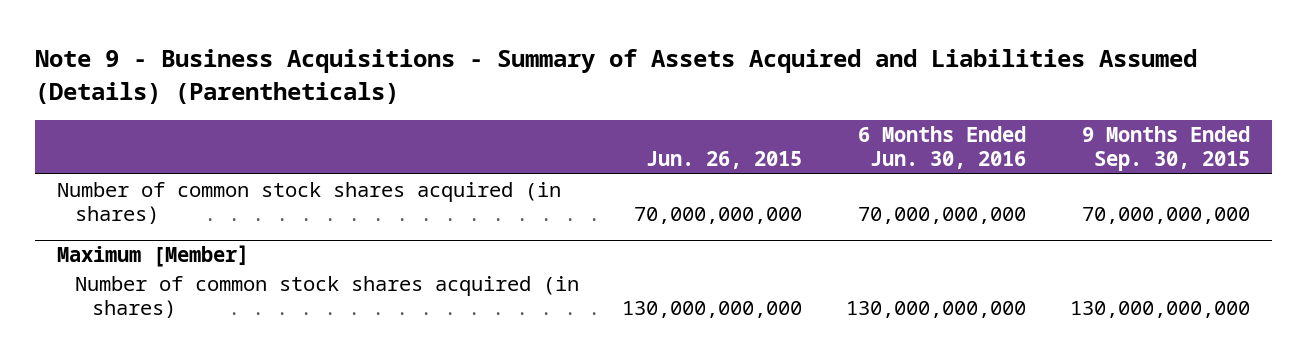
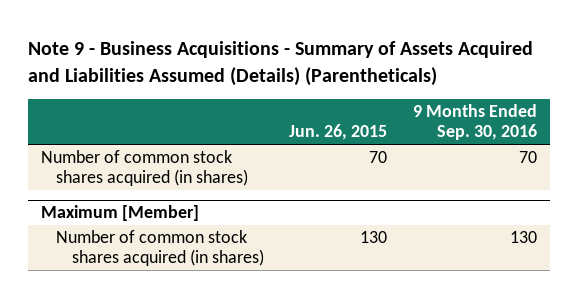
[858,126,1027,170] 6 Months Ended Jun. 30, 2016 -> none
[1081,126,1250,172] 9 Months Ended Sep. 30, 2015 -> none
none -> [413,104,538,141] 9 Months Ended Sep. 30, 2016
[634,207,803,225] 70,000,000,000 -> [369,151,388,164] 70
[622,301,803,319] 130,000,000,000 -> [360,231,388,244] 130

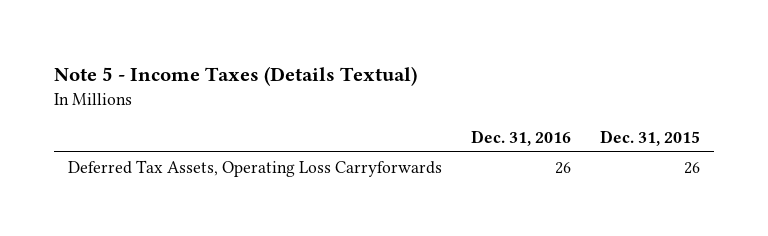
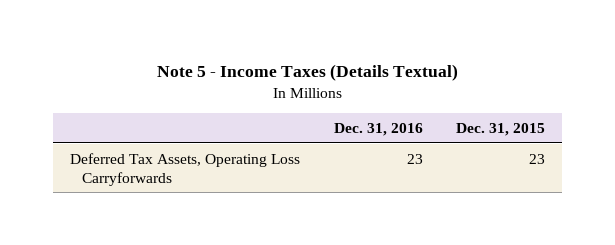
[554,162,571,175] 26 -> [406,153,423,164] 23
[683,162,700,175] 26 -> [528,153,545,164] 23

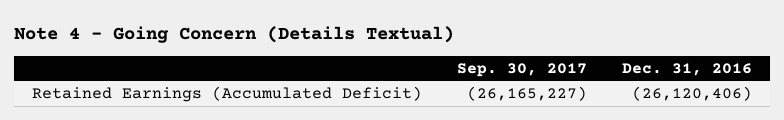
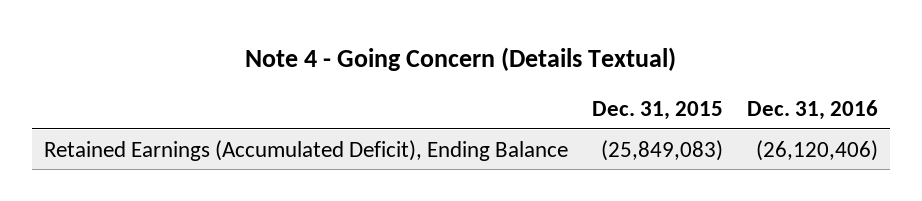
[456,62,587,77] Sep. 30, 2017 -> none
none -> [592,101,724,121] Dec. 31, 2015
[31,86,422,103] Retained Earnings (Accumulated Deficit) -> [43,139,568,161] Retained Earnings (Accumulated Deficit), Ending Balance

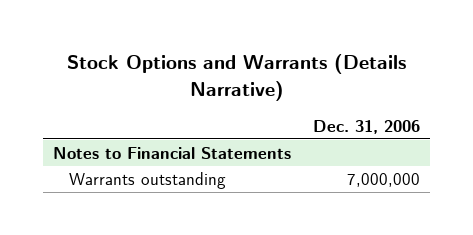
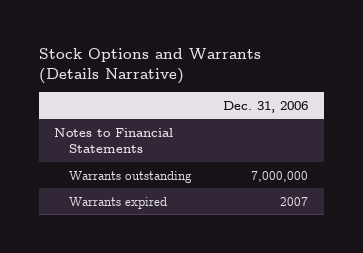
none -> [69,196,168,209] Warrants expired

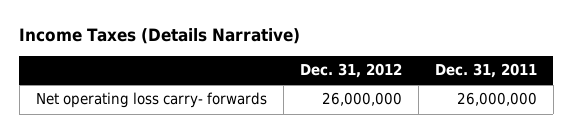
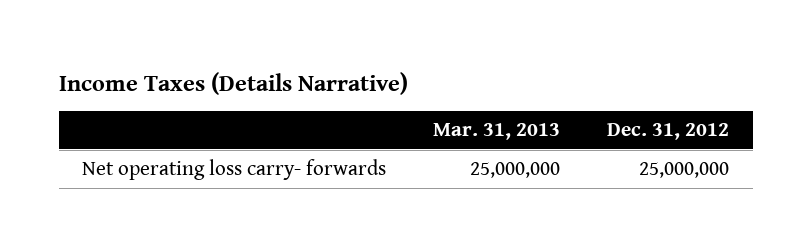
[434,63,537,79] Dec. 31, 2011 -> none
none -> [433,123,561,141] Mar. 31, 2013
[321,92,402,107] 26,000,000 -> [639,162,730,179] 25,000,000

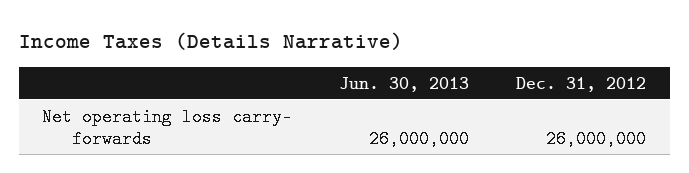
[433,123,561,141] Mar. 31, 2013 -> none
none -> [339,76,470,92] Jun. 30, 2013
[639,162,730,179] 25,000,000 -> [546,130,647,149] 26,000,000

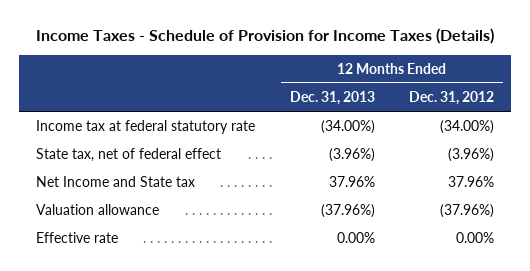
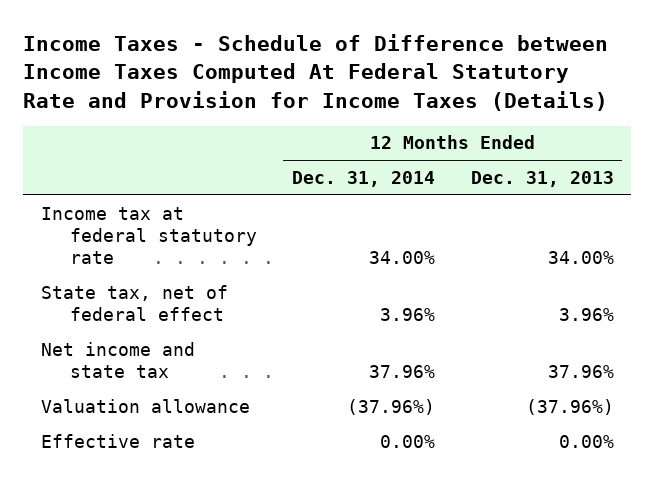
[36,27,495,44] Income Taxes - Schedule of Provision for Income Taxes (Details) -> [23,34,609,111] Income Taxes - Schedule of Difference between Income Taxes Computed At Federal Statutory Rate and Provision for Income Taxes (Details)
[409,91,495,106] Dec. 31, 2012 -> none
none -> [292,171,436,188] Dec. 31, 2014
[320,120,375,135] (34.00%) -> [547,250,614,264] 34.00%
[328,148,375,163] (3.96%) -> [558,307,614,321] 3.96%
[36,176,196,188] Net Income and State tax -> [41,341,196,378] Net income and state tax

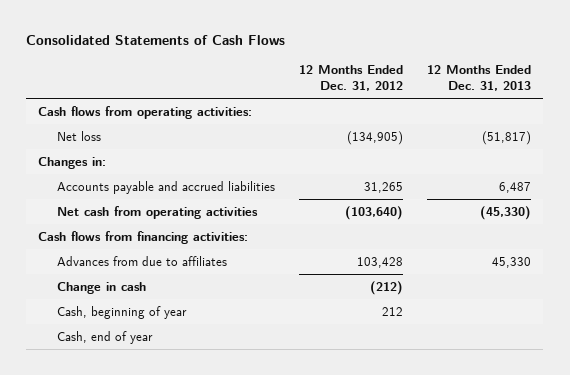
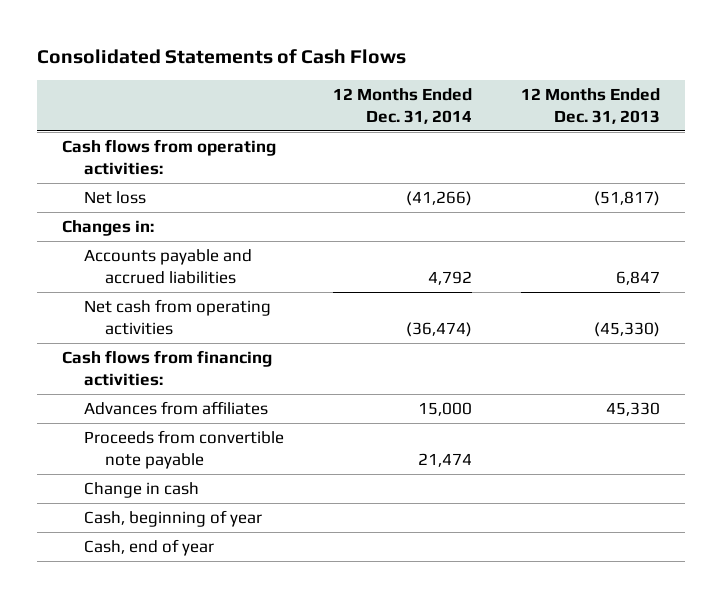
[298,65,403,92] 12 Months Ended Dec. 31, 2012 -> none
none -> [332,88,472,124] 12 Months Ended Dec. 31, 2014
[499,181,532,193] 6,487 -> [616,270,661,285] 6,847
[56,255,227,266] Advances from due to affiliates -> [83,400,268,415] Advances from affiliates
none -> [83,429,284,469] Proceeds from convertible note payable

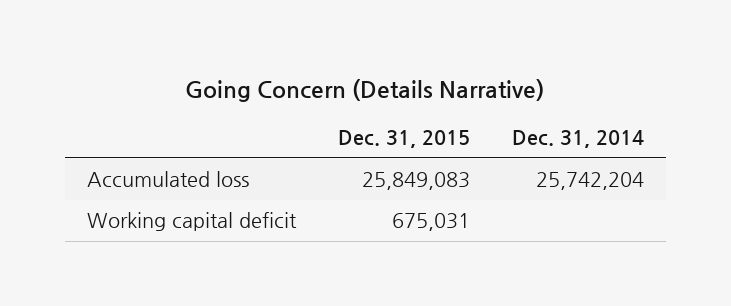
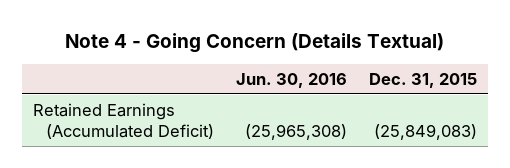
[185,78,545,102] Going Concern (Details Narrative) -> [64,32,444,53] Note 4 - Going Concern (Details Textual)
[512,130,645,149] Dec. 31, 2014 -> none
none -> [236,72,348,88] Jun. 30, 2016
[86,212,297,232] Working capital deficit -> none
[86,171,249,188] Accumulated loss -> [32,102,215,140] Retained Earnings (Accumulated Deficit)
[361,172,470,191] 25,849,083 -> [373,124,477,141] (25,849,083)

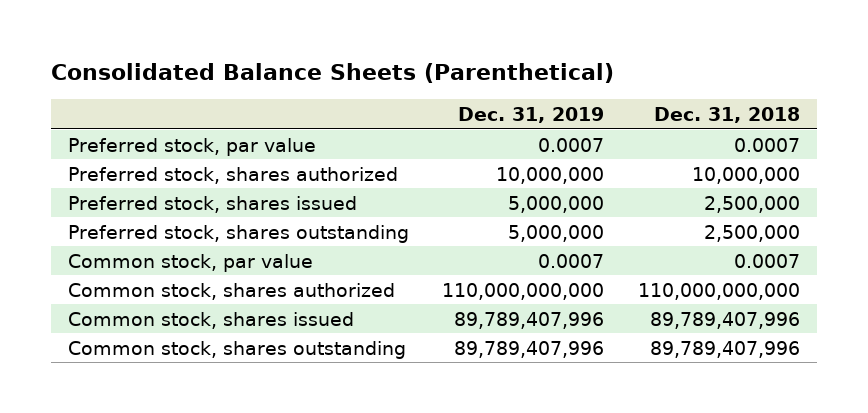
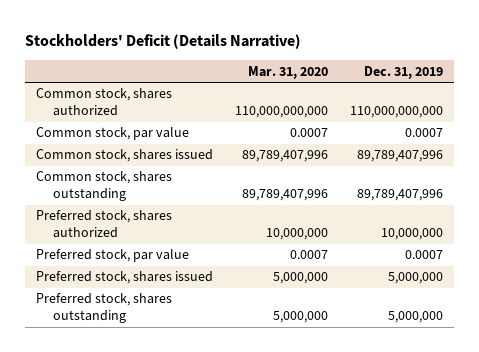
[50,63,614,84] Consolidated Balance Sheets (Parenthetical) -> [24,34,301,50] Stockholders' Deficit (Details Narrative)
[654,107,801,124] Dec. 31, 2018 -> none
none -> [248,65,329,79] Mar. 31, 2020
[67,253,313,272] Common stock, par value -> [35,127,189,141] Common stock, par value
[67,166,398,184] Preferred stock, shares authorized -> [35,210,172,239] Preferred stock, shares authorized
[67,137,316,156] Preferred stock, par value -> [35,249,189,263] Preferred stock, par value
[67,195,357,213] Preferred stock, shares issued -> [35,271,213,285] Preferred stock, shares issued
[67,224,409,243] Preferred stock, shares outstanding -> [35,293,172,324] Preferred stock, shares outstanding

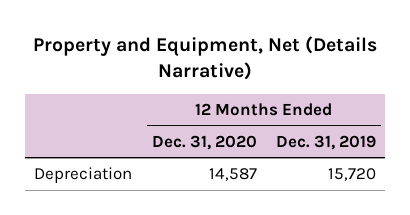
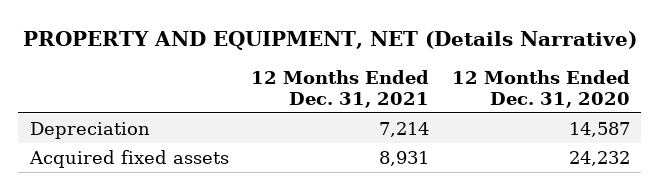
[33,35,378,80] Property and Equipment, Net (Details Narrative) -> [22,30,637,50] PROPERTY AND EQUIPMENT, NET (Details Narrative)
[275,134,376,150] Dec. 31, 2019 -> none
none -> [251,70,430,108] 12 Months Ended Dec. 31, 2021
none -> [28,150,229,169] Acquired fixed assets

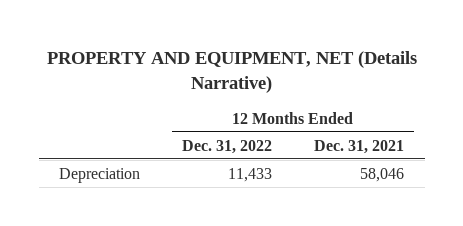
[452,70,631,108] 12 Months Ended Dec. 31, 2020 -> none
none -> [182,139,273,154] Dec. 31, 2022
[28,150,229,169] Acquired fixed assets -> none
[379,122,430,138] 7,214 -> [359,167,404,182] 58,046

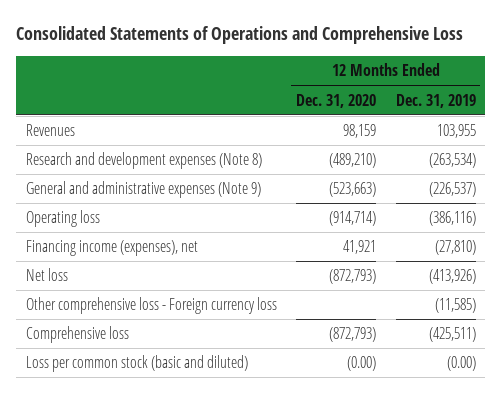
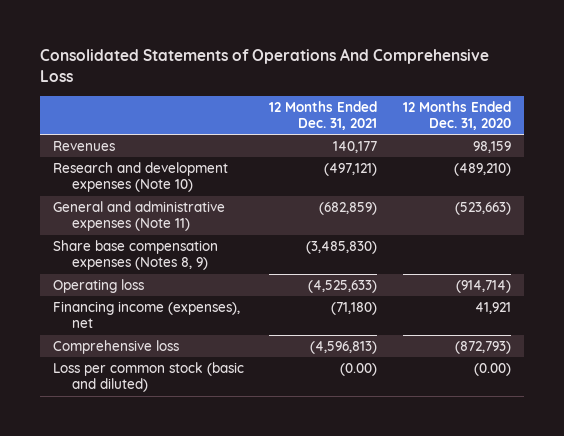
[15,26,463,45] Consolidated Statements of Operations and Comprehensive Loss -> [40,48,490,83] Consolidated Statements of Operations And Comprehensive Loss
[395,93,476,108] Dec. 31, 2019 -> none
none -> [269,100,378,131] 12 Months Ended Dec. 31, 2021
[25,152,262,170] Research and development expenses (Note 8) -> [52,161,228,193] Research and development expenses (Note 10)
[25,181,261,199] General and administrative expenses (Note 9) -> [52,200,225,232] General and administrative expenses (Note 11)
none -> [52,239,218,271] Share base compensation expenses (Notes 8, 9)
[25,268,68,282] Net loss -> none
[25,297,277,315] Other comprehensive loss - Foreign currency loss -> none

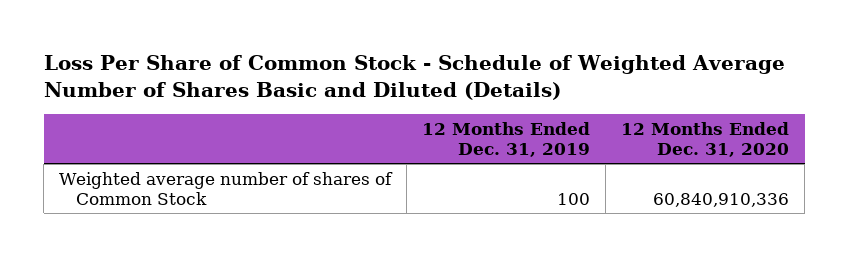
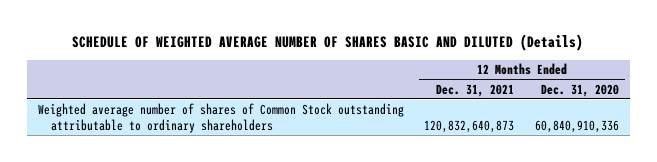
[43,55,785,100] Loss Per Share of Common Stock - Schedule of Weighted Average Number of Shares Basic and Diluted (Details) -> [72,34,584,52] SCHEDULE OF WEIGHTED AVERAGE NUMBER OF SHARES BASIC AND DILUTED (Details)
[422,122,591,157] 12 Months Ended Dec. 31, 2019 -> none
none -> [436,83,515,97] Dec. 31, 2021
[59,171,394,205] Weighted average number of shares of Common Stock -> [37,103,404,133] Weighted average number of shares of Common Stock outstanding attributable to ordinary shareholders

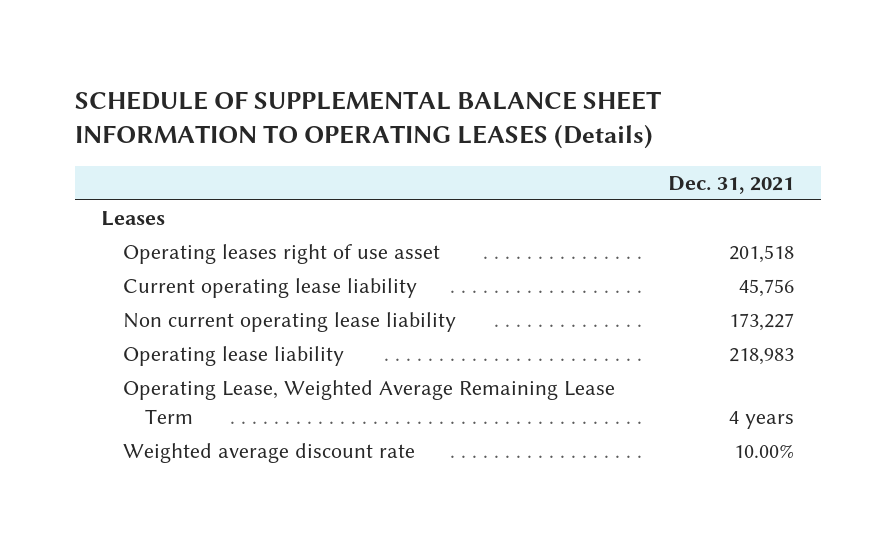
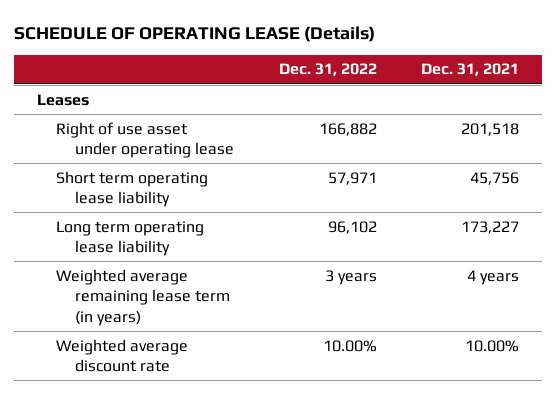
[74,91,661,150] SCHEDULE OF SUPPLEMENTAL BALANCE SHEET INFORMATION TO OPERATING LEASES (Details) -> [14,26,376,43] SCHEDULE OF OPERATING LEASE (Details)
none -> [278,63,377,77] Dec. 31, 2022
[123,346,345,367] Operating lease liability -> none
[123,244,441,265] Operating leases right of use asset -> [55,121,235,159] Right of use asset under operating lease
[123,278,418,299] Current operating lease liability -> [55,170,208,208] Short term operating lease liability
[123,312,457,333] Non current operating lease liability -> [55,220,204,257] Long term operating lease liability
[123,380,616,424] Operating Lease, Weighted Average Remaining Lease Term -> [55,268,231,326] Weighted average remaining lease term (in years)

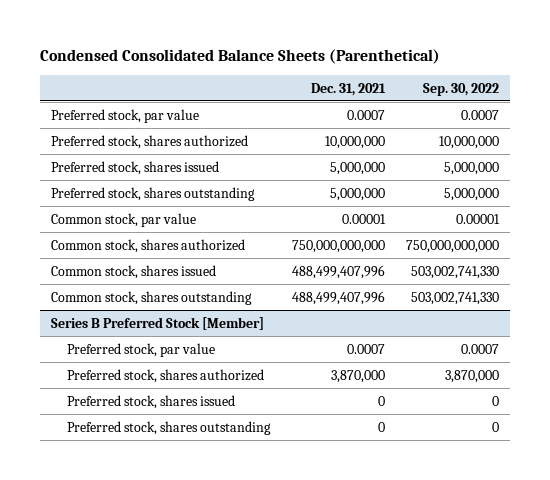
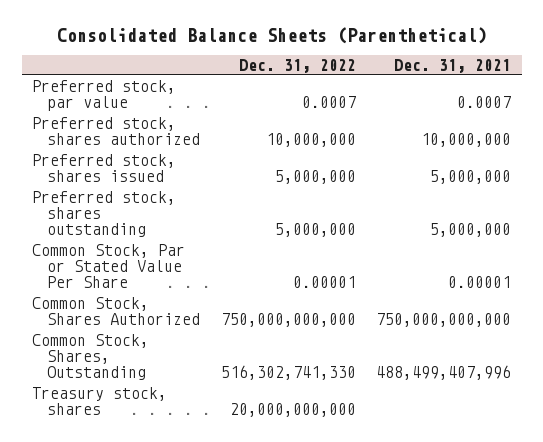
[40,49,441,65] Condensed Consolidated Balance Sheets (Parenthetical) -> [56,26,487,44] Consolidated Balance Sheets (Parenthetical)
[423,82,500,96] Sep. 30, 2022 -> none
none -> [238,58,356,73] Dec. 31, 2022
[50,264,216,279] Common stock, shares issued -> none
[50,316,264,330] Series B Preferred Stock [Member] -> none
[67,342,216,357] Preferred stock, par value -> none
[67,368,265,383] Preferred stock, shares authorized -> none
[67,394,236,409] Preferred stock, shares issued -> none
[67,420,272,435] Preferred stock, shares outstanding -> none
[50,212,196,227] Common stock, par value -> [31,244,185,289] Common Stock, Par or Stated Value Per Share
[50,238,245,253] Common stock, shares authorized -> [31,297,201,326] Common Stock, Shares Authorized
[50,290,252,305] Common stock, shares outstanding -> [31,334,149,381] Common Stock, Shares, Outstanding
none -> [31,387,167,416] Treasury stock, shares

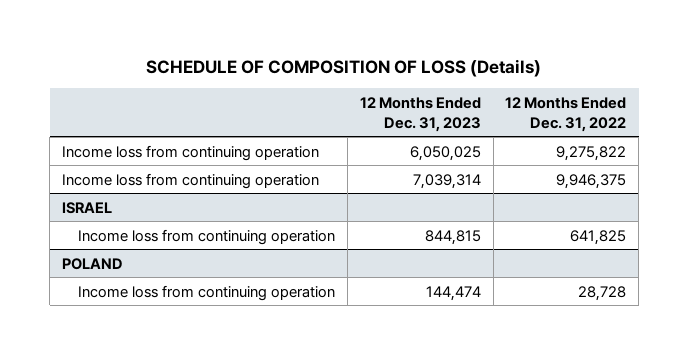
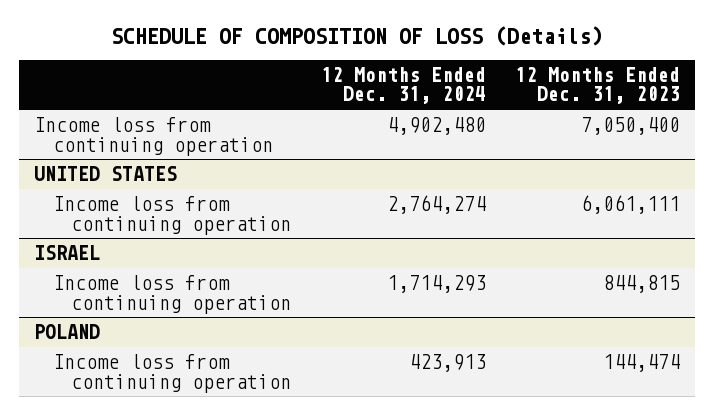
[505,97,627,132] 12 Months Ended Dec. 31, 2022 -> none
none -> [320,67,486,105] 12 Months Ended Dec. 31, 2024
[409,145,481,161] 6,050,025 -> [580,117,680,136] 7,050,400
none -> [34,166,178,182] UNITED STATES
[412,173,481,189] 7,039,314 -> [580,195,680,215] 6,061,111

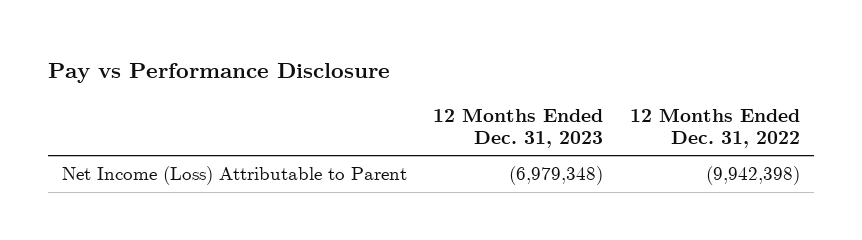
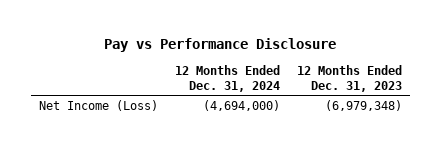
[630,107,801,149] 12 Months Ended Dec. 31, 2022 -> none
none -> [174,65,280,92] 12 Months Ended Dec. 31, 2024
[61,166,407,186] Net Income (Loss) Attributable to Parent -> [39,100,159,112] Net Income (Loss)

